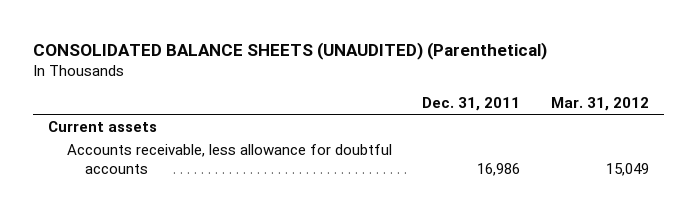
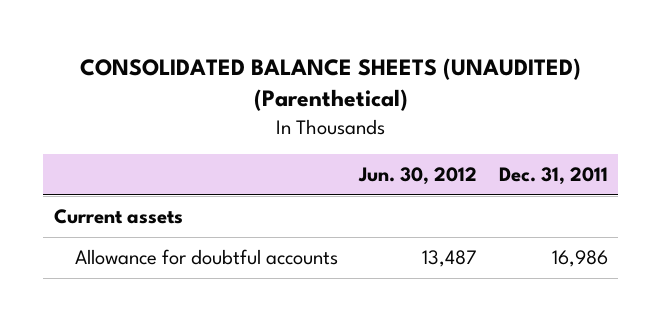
[550,96,649,111] Mar. 31, 2012 -> none
none -> [358,167,478,186] Jun. 30, 2012
[66,143,392,174] Accounts receivable, less allowance for doubtful accounts -> [75,249,339,266] Allowance for doubtful accounts

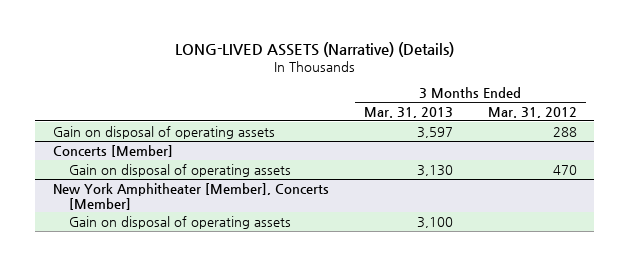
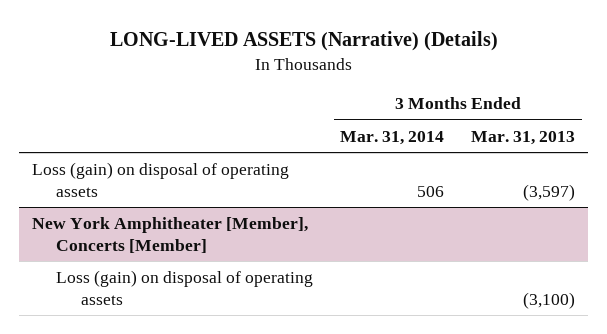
[487,106,577,118] Mar. 31, 2012 -> none
none -> [340,130,445,145] Mar. 31, 2014
[52,144,173,157] Concerts [Member] -> none
[68,163,291,177] Gain on disposal of operating assets -> none
[52,125,275,139] Gain on disposal of operating assets -> [32,161,290,197] Loss (gain) on disposal of operating assets
[416,126,453,138] 3,597 -> [523,183,576,201] (3,597)
[68,215,291,229] Gain on disposal of operating assets -> [56,269,314,305] Loss (gain) on disposal of operating assets
[416,216,453,228] 3,100 -> [523,291,576,309] (3,100)

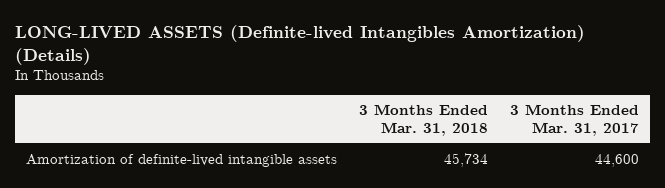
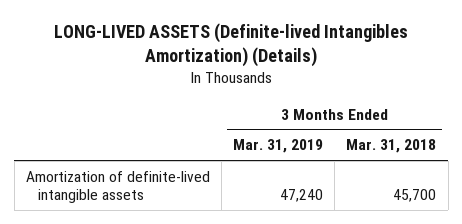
[509,103,639,137] 3 Months Ended Mar. 31, 2017 -> none
none -> [233,139,324,154] Mar. 31, 2019
[443,152,488,167] 45,734 -> [393,189,437,203] 45,700

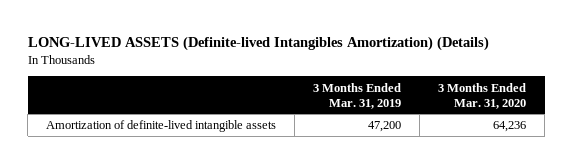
[346,139,437,154] Mar. 31, 2018 -> none
none -> [438,82,527,109] 3 Months Ended Mar. 31, 2020
[280,189,324,203] 47,240 -> [368,121,402,133] 47,200

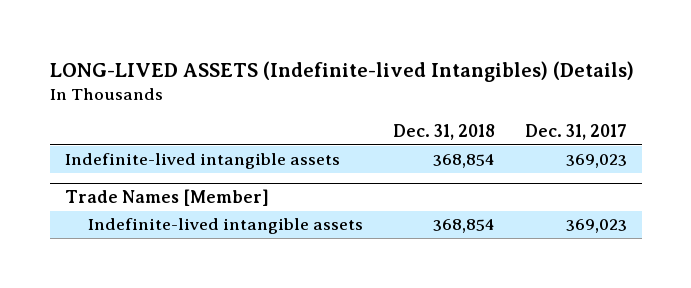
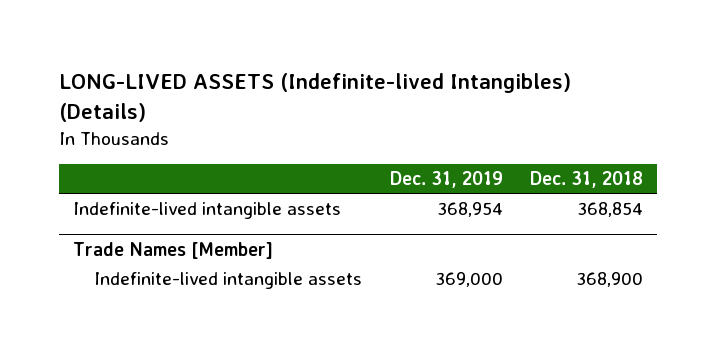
[524,124,627,141] Dec. 31, 2017 -> none
none -> [389,171,503,189] Dec. 31, 2019
[432,219,495,234] 368,854 -> [576,272,644,288] 368,900

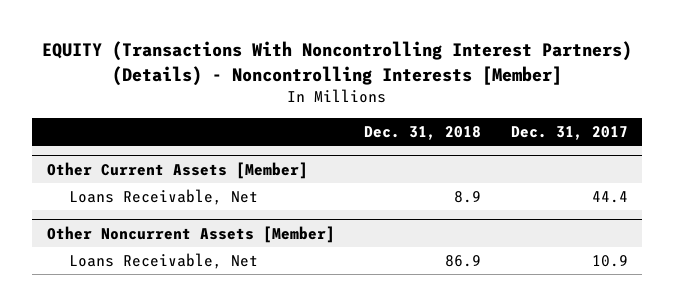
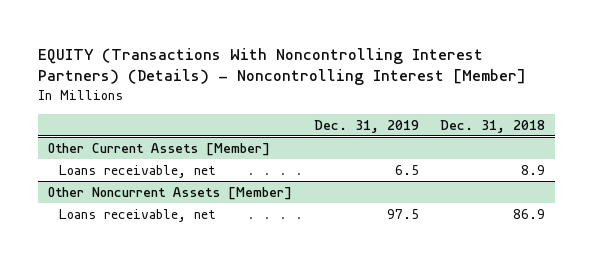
[42,41,633,86] EQUITY (Transactions With Noncontrolling Interest Partners) (Details) - Noncontrolling Interests [Member] -> [37,47,526,86] EQUITY (Transactions With Noncontrolling Interest Partners) (Details) - Noncontrolling Interest [Member]
[510,125,628,140] Dec. 31, 2017 -> none
none -> [313,119,419,133] Dec. 31, 2019
[69,189,259,206] Loans Receivable, Net -> [58,164,216,178] Loans receivable, net
[69,253,259,270] Loans Receivable, Net -> [58,208,216,222] Loans receivable, net

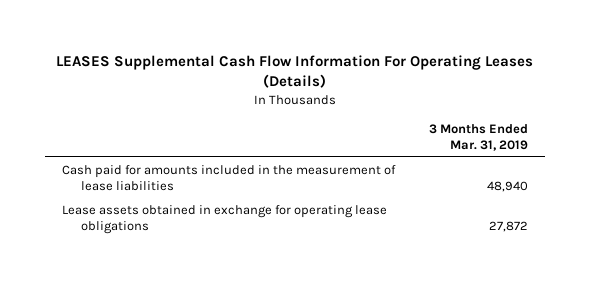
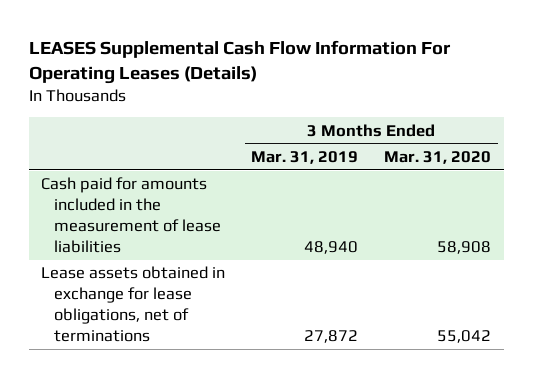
none -> [384,151,492,165] Mar. 31, 2020
[61,204,387,235] Lease assets obtained in exchange for operating lease obligations -> [41,266,226,342] Lease assets obtained in exchange for lease obligations, net of terminations

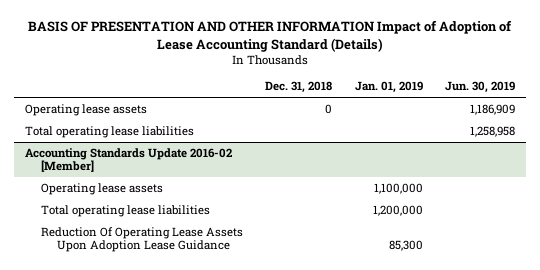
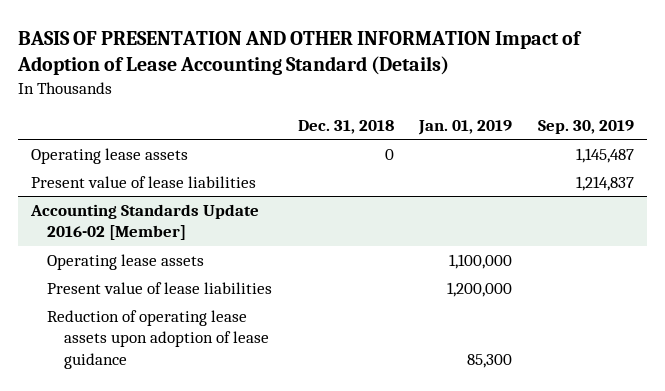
[444,81,515,94] Jun. 30, 2019 -> none
none -> [538,120,635,135] Sep. 30, 2019
[24,125,194,138] Total operating lease liabilities -> [30,176,256,189] Present value of lease liabilities
[41,204,211,217] Total operating lease liabilities -> [47,282,273,295] Present value of lease liabilities
[41,226,244,253] Reduction Of Operating Lease Assets Upon Adoption Lease Guidance -> [47,310,269,369] Reduction of operating lease assets upon adoption of lease guidance

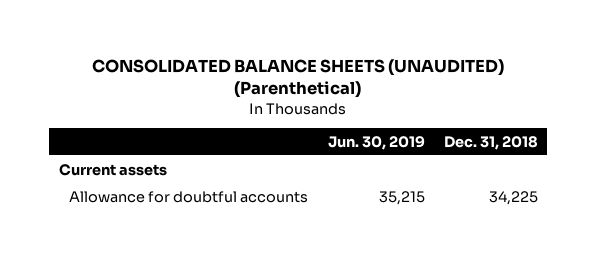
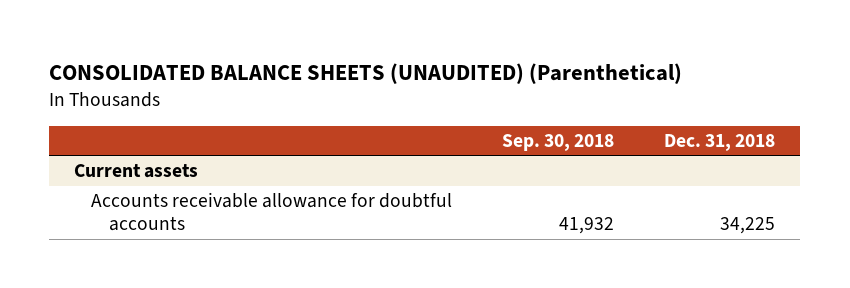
[327,135,425,150] Jun. 30, 2019 -> none
none -> [502,133,615,151] Sep. 30, 2018
[69,190,309,203] Allowance for doubtful accounts -> [91,192,453,232] Accounts receivable allowance for doubtful accounts

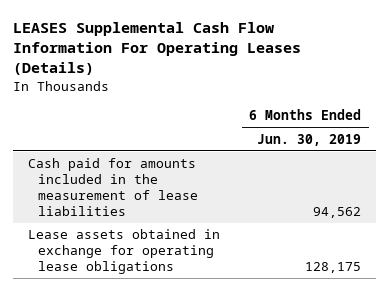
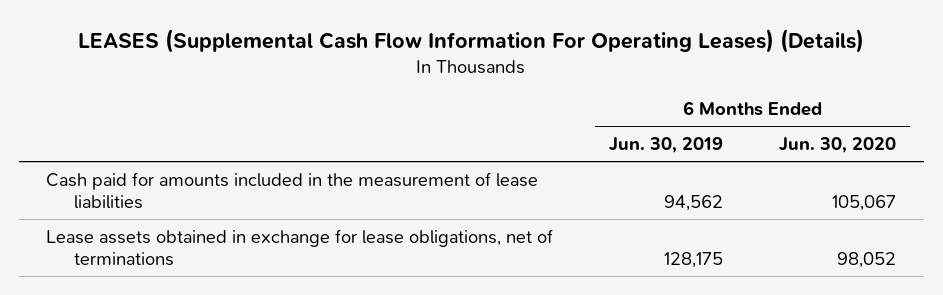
[13,22,302,76] LEASES Supplemental Cash Flow Information For Operating Leases (Details) -> [78,28,865,53] LEASES (Supplemental Cash Flow Information For Operating Leases) (Details)
none -> [779,137,897,154] Jun. 30, 2020
[28,229,221,275] Lease assets obtained in exchange for operating lease obligations -> [46,228,554,266] Lease assets obtained in exchange for lease obligations, net of terminations

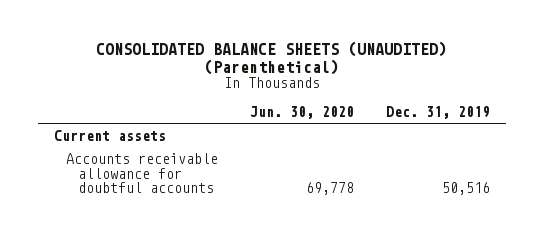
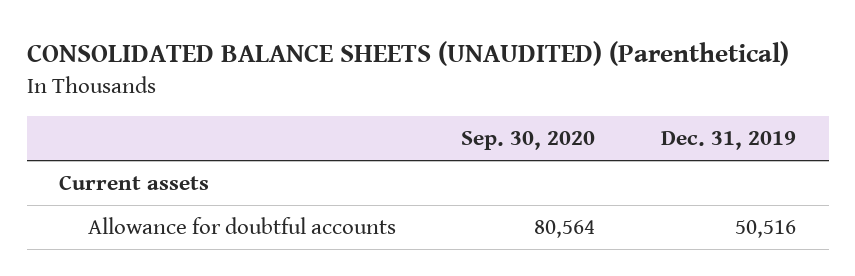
[249,105,354,119] Jun. 30, 2020 -> none
none -> [461,131,596,151] Sep. 30, 2020
[65,152,218,194] Accounts receivable allowance for doubtful accounts -> [87,217,396,235] Allowance for doubtful accounts

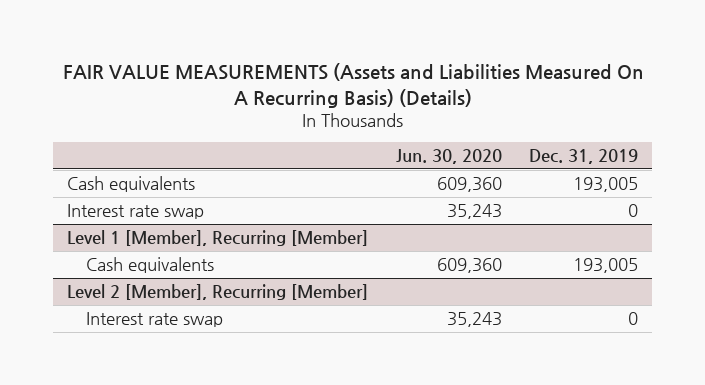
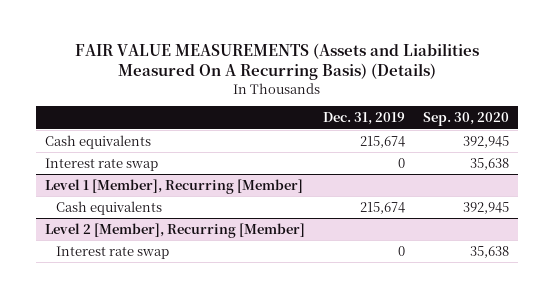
[395,149,502,165] Jun. 30, 2020 -> none
none -> [422,112,509,127] Sep. 30, 2020
[573,177,639,193] 193,005 -> [359,135,405,148] 215,674
[573,258,639,274] 193,005 -> [359,201,405,214] 215,674

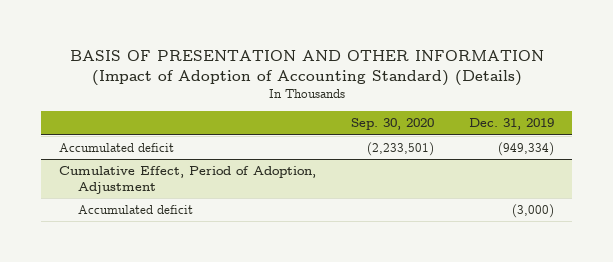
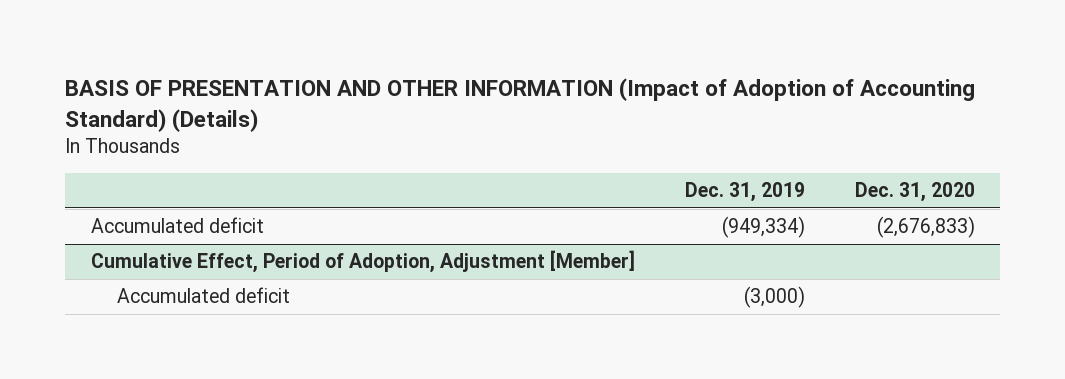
[351,118,435,131] Sep. 30, 2020 -> none
none -> [854,182,975,203] Dec. 31, 2020
[58,166,316,194] Cumulative Effect, Period of Adoption, Adjustment -> [90,250,635,274] Cumulative Effect, Period of Adoption, Adjustment [Member]

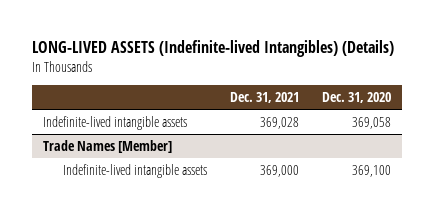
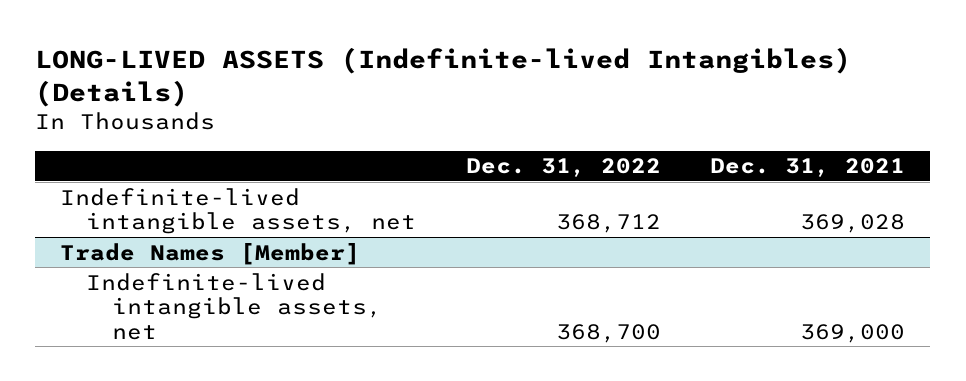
[321,92,391,104] Dec. 31, 2020 -> none
none -> [465,158,661,178] Dec. 31, 2022
[43,115,188,130] Indefinite-lived intangible assets -> [60,187,417,235] Indefinite-lived intangible assets, net
[62,163,207,178] Indefinite-lived intangible assets -> [86,272,383,340] Indefinite-lived intangible assets, net

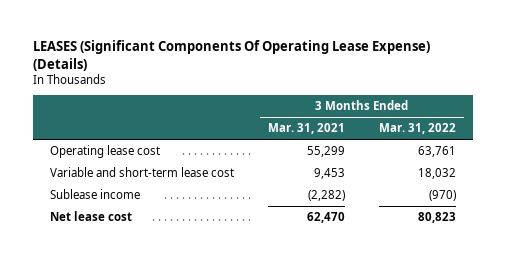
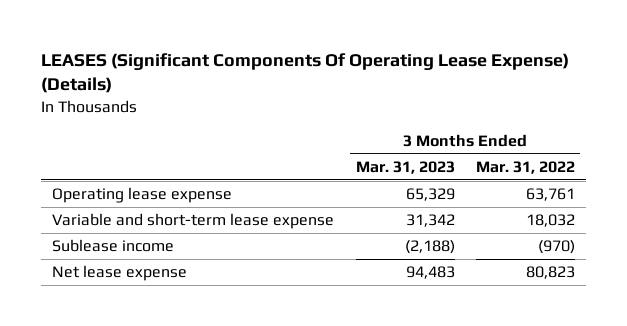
[268,123,346,135] Mar. 31, 2021 -> none
none -> [355,160,455,174] Mar. 31, 2023
[50,145,161,159] Operating lease cost -> [52,187,233,204] Operating lease expense
[50,167,235,178] Variable and short-term lease cost -> [52,213,335,230] Variable and short-term lease expense
[50,211,133,222] Net lease cost -> [52,265,188,282] Net lease expense

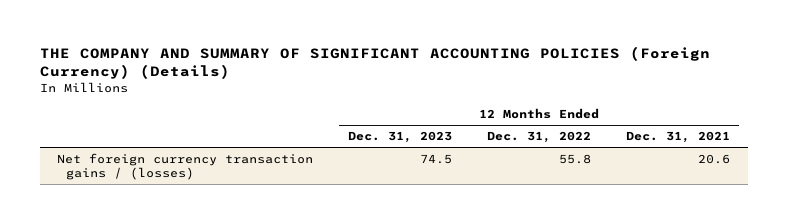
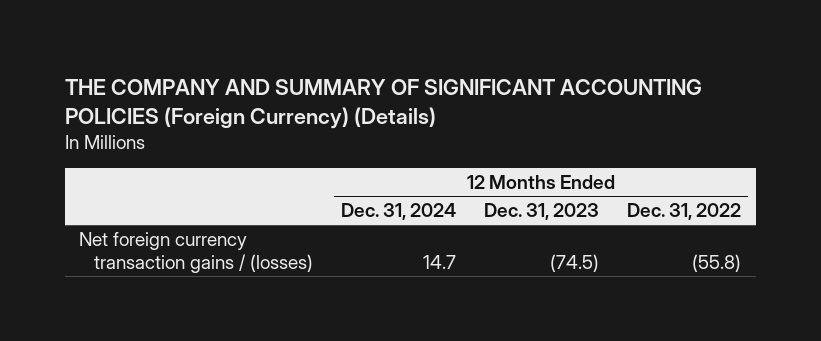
[626,131,731,144] Dec. 31, 2021 -> none
none -> [341,203,457,221] Dec. 31, 2024
[420,154,453,165] 74.5 -> [550,254,600,273] (74.5)
[559,154,592,165] 55.8 -> [692,254,742,273] (55.8)

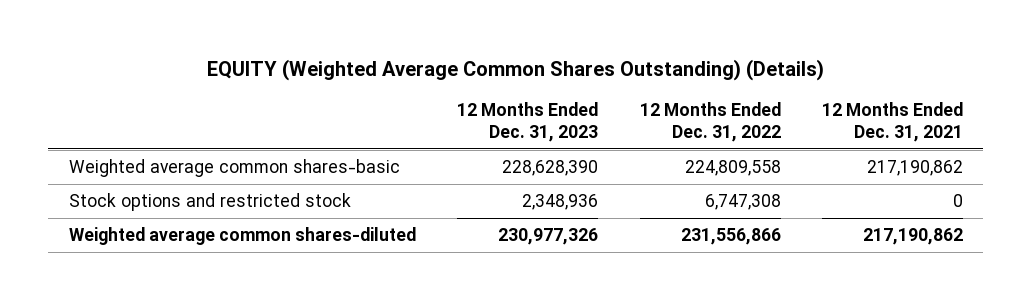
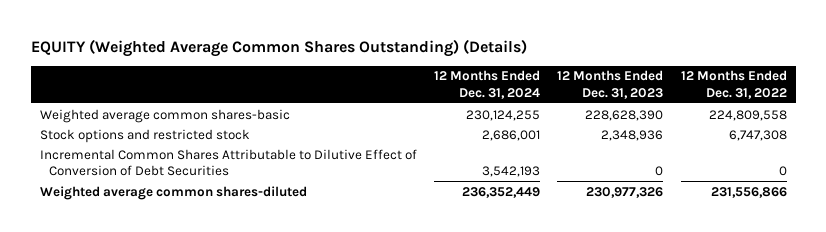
[821,102,963,142] 12 Months Ended Dec. 31, 2021 -> none
none -> [433,70,540,99] 12 Months Ended Dec. 31, 2024
none -> [39,148,417,176] Incremental Common Shares Attributable to Dilutive Effect of Conversion of Debt Securities

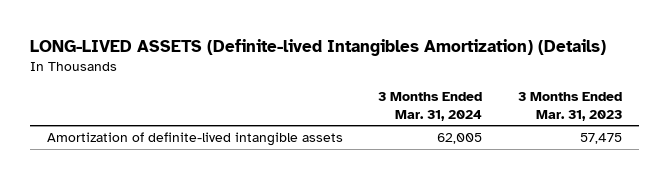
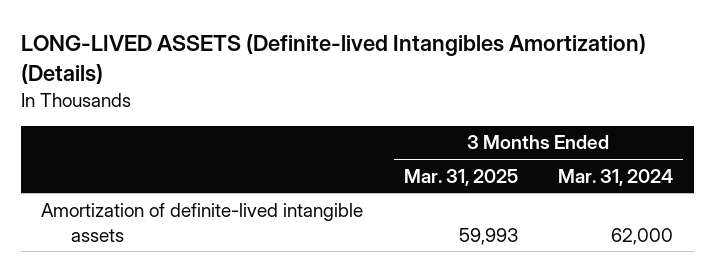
[517,92,622,121] 3 Months Ended Mar. 31, 2023 -> none
none -> [403,168,518,186] Mar. 31, 2025
[437,133,483,145] 62,005 -> [611,227,674,245] 62,000

